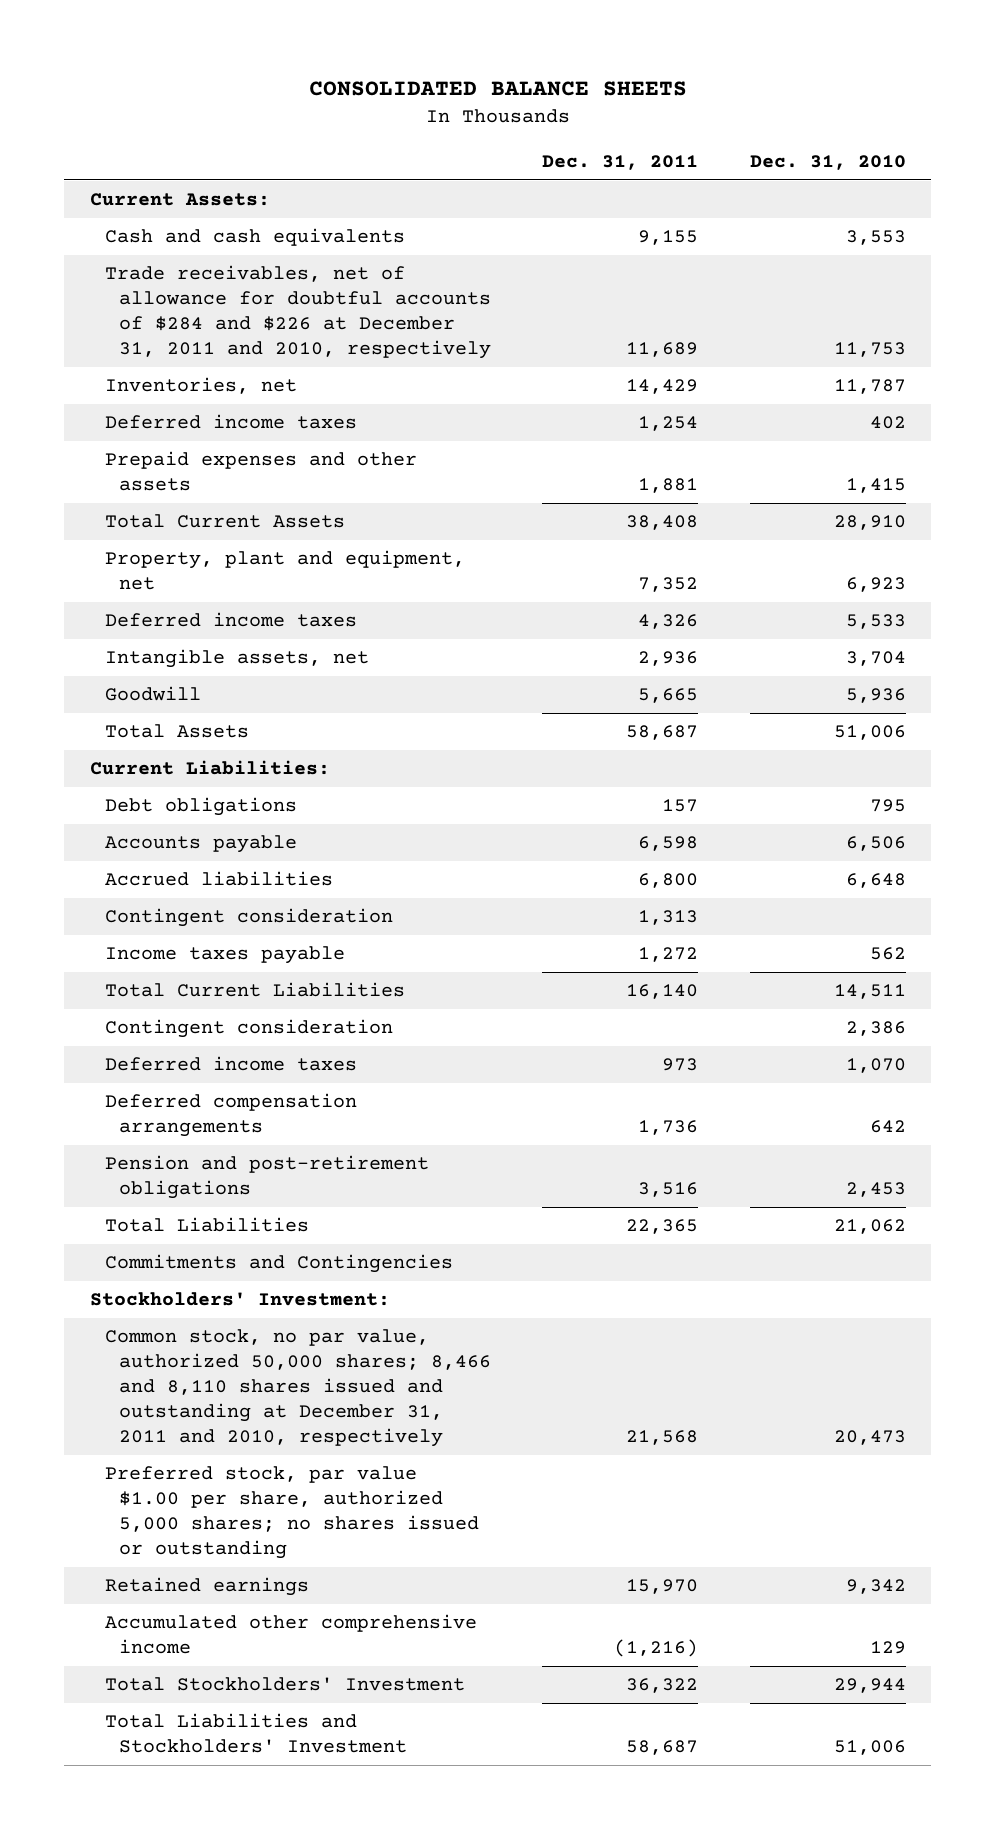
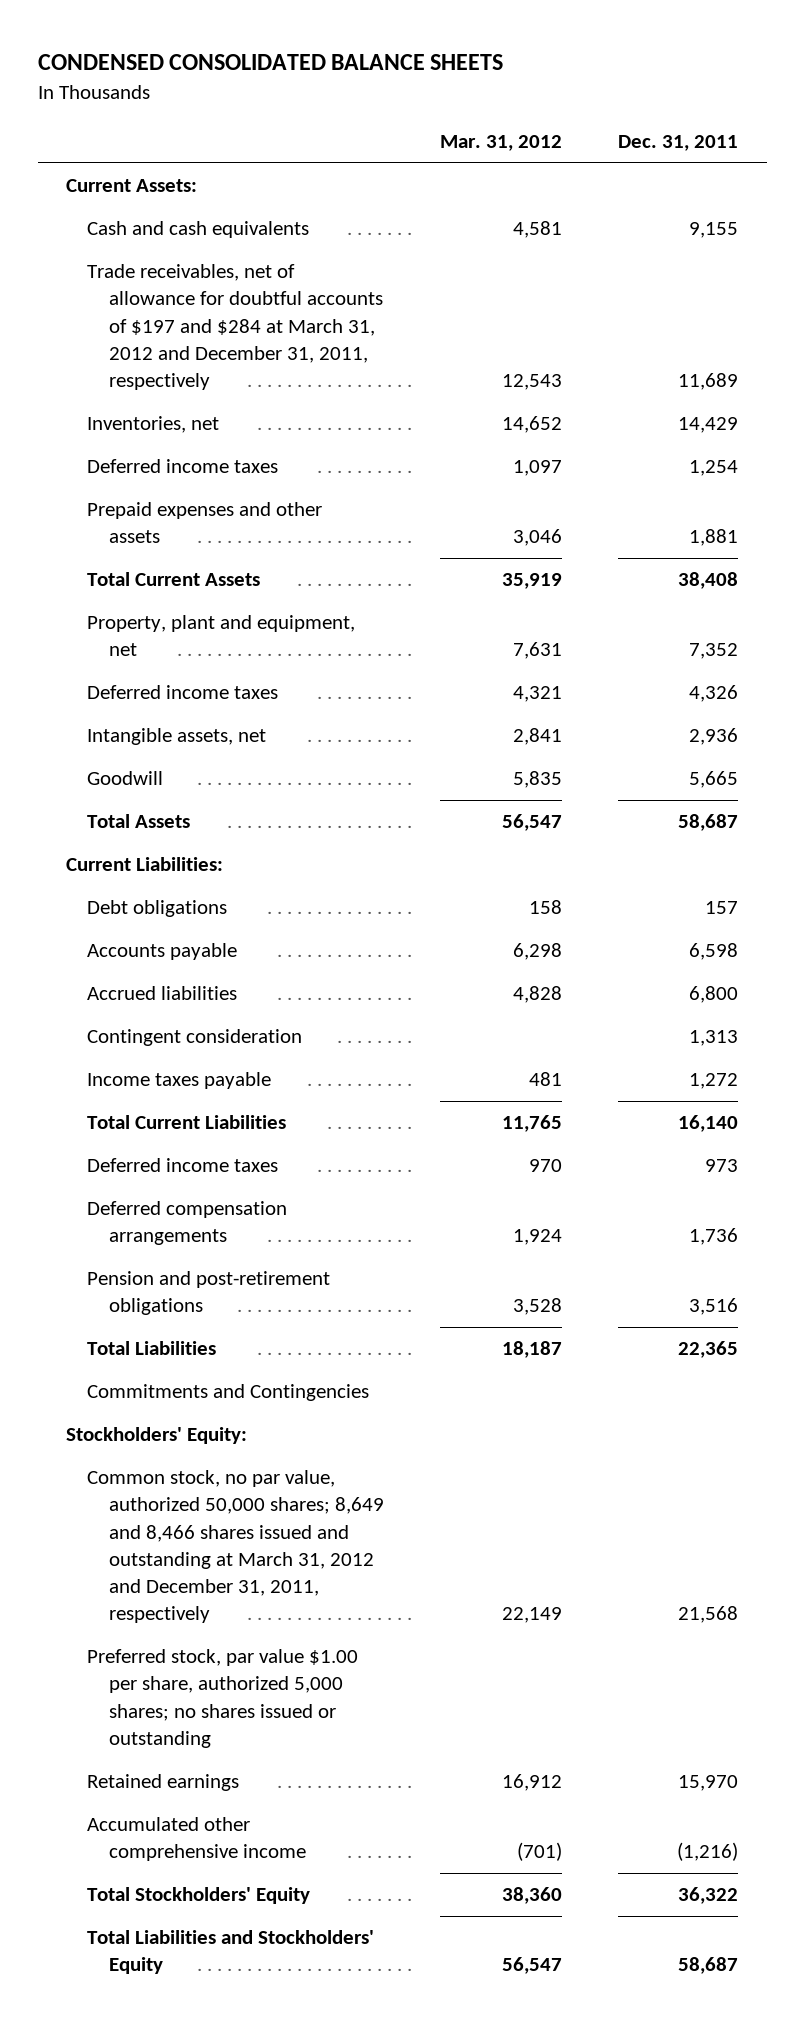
[308,81,687,97] CONSOLIDATED BALANCE SHEETS -> [37,54,503,71] CONDENSED CONSOLIDATED BALANCE SHEETS
[749,154,906,170] Dec. 31, 2010 -> none
none -> [440,134,563,151] Mar. 31, 2012
[104,265,491,360] Trade receivables, net of allowance for doubtful accounts of $284 and $226 at December 31, 2011 and 2010, respectively -> [87,264,383,390] Trade receivables, net of allowance for doubtful accounts of $197 and $284 at March 31, 2012 and December 31, 2011, respectively
[104,1019,393,1039] Contingent consideration -> none
[90,1292,391,1307] Stockholders' Investment: -> [66,1427,248,1445] Stockholders' Equity:
[104,1329,491,1447] Common stock, no par value, authorized 50,000 shares; 8,466 and 8,110 shares issued and outstanding at December 31, 2011 and 2010, respectively -> [87,1470,384,1624] Common stock, no par value, authorized 50,000 shares; 8,649 and 8,466 shares issued and outstanding at March 31, 2012 and December 31, 2011, respectively
[104,1677,465,1692] Total Stockholders' Investment -> [87,1887,311,1905] Total Stockholders' Equity
[104,1713,407,1754] Total Liabilities and Stockholders' Investment -> [87,1930,375,1975] Total Liabilities and Stockholders' Equity

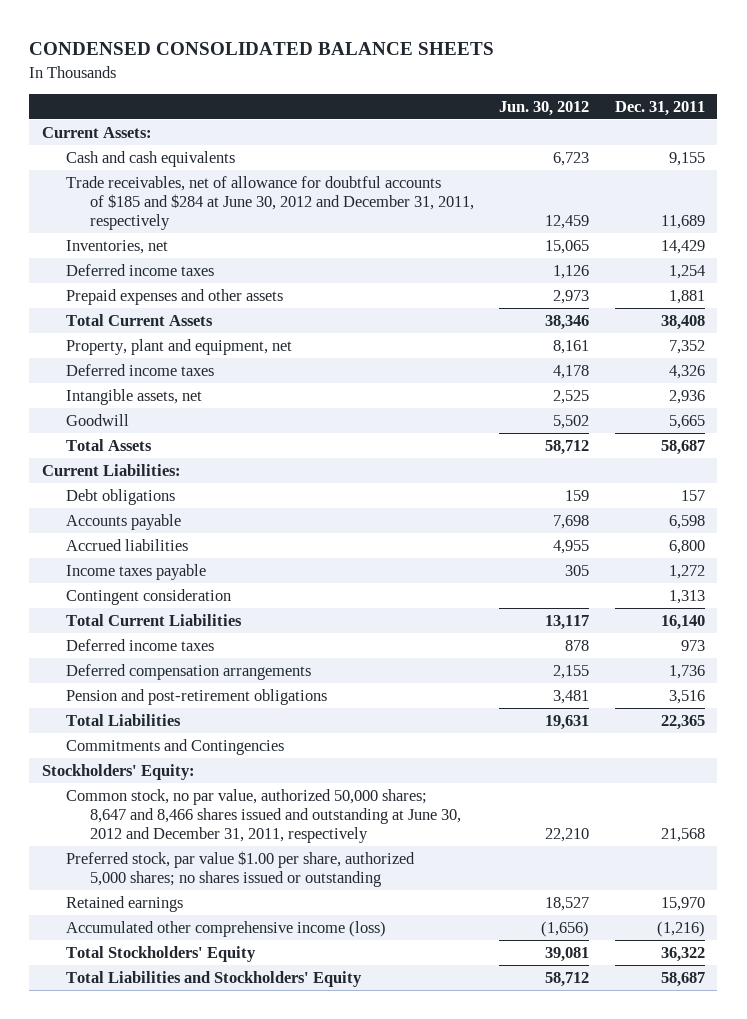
[440,134,563,151] Mar. 31, 2012 -> none
none -> [499,100,590,116] Jun. 30, 2012
[87,264,383,390] Trade receivables, net of allowance for doubtful accounts of $197 and $284 at March 31, 2012 and December 31, 2011, respectively -> [66,175,475,231] Trade receivables, net of allowance for doubtful accounts of $185 and $284 at June 30, 2012 and December 31, 2011, respectively
[87,1029,303,1047] Contingent consideration -> [66,588,232,605] Contingent consideration
[87,1470,384,1624] Common stock, no par value, authorized 50,000 shares; 8,649 and 8,466 shares issued and outstanding at March 31, 2012 and December 31, 2011, respectively -> [66,788,462,844] Common stock, no par value, authorized 50,000 shares; 8,647 and 8,466 shares issued and outstanding at June 30, 2012 and December 31, 2011, respectively
[87,1817,306,1862] Accumulated other comprehensive income -> [66,920,387,937] Accumulated other comprehensive income (loss)

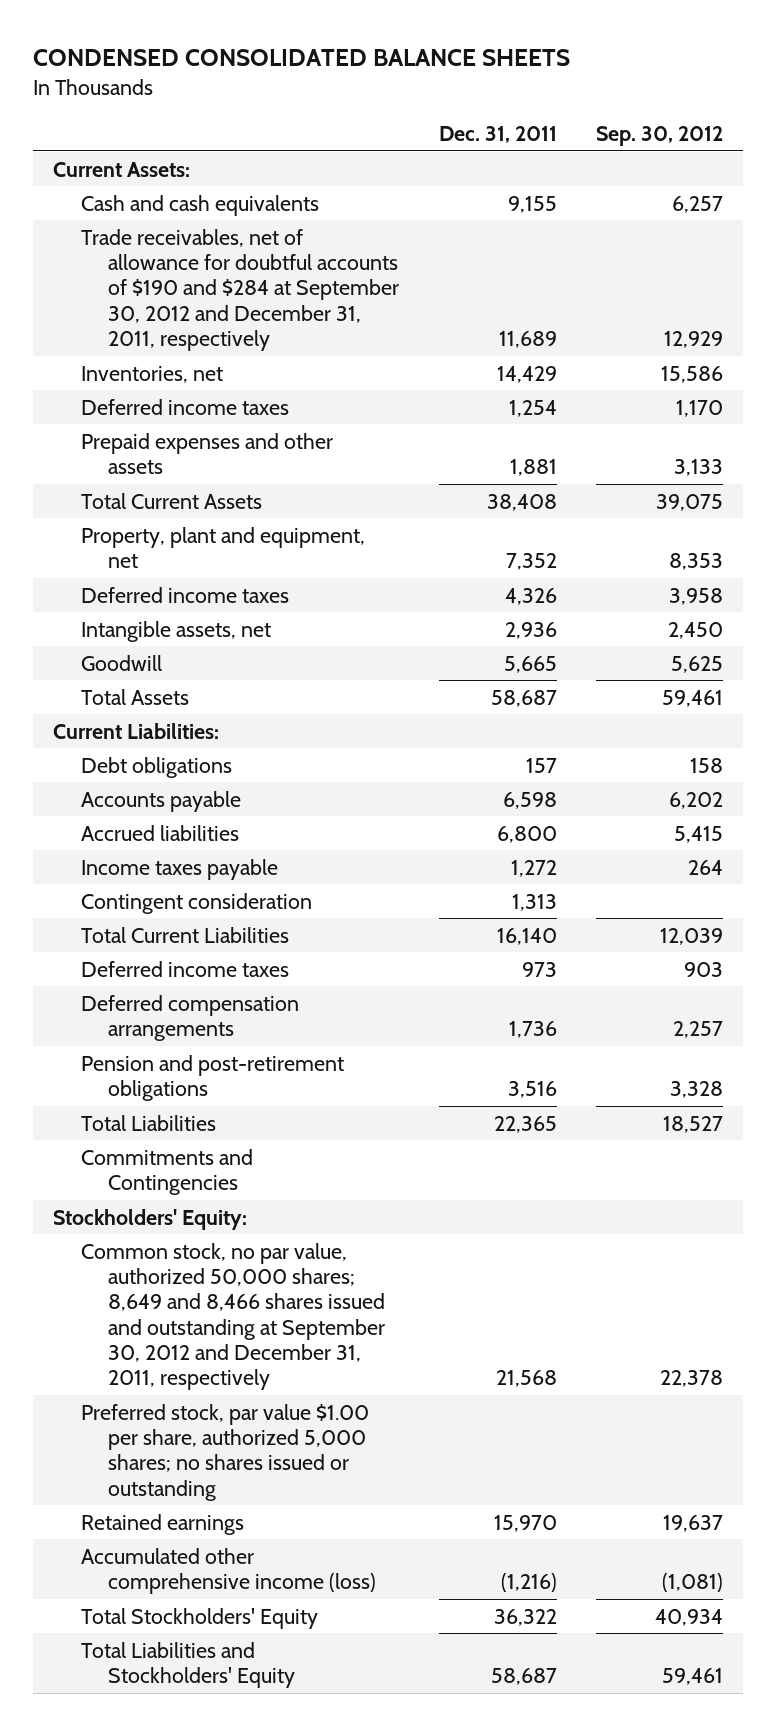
[499,100,590,116] Jun. 30, 2012 -> none
none -> [595,125,723,146] Sep. 30, 2012
[66,175,475,231] Trade receivables, net of allowance for doubtful accounts of $185 and $284 at June 30, 2012 and December 31, 2011, respectively -> [80,228,400,351] Trade receivables, net of allowance for doubtful accounts of $190 and $284 at September 30, 2012 and December 31, 2011, respectively
[66,788,462,844] Common stock, no par value, authorized 50,000 shares; 8,647 and 8,466 shares issued and outstanding at June 30, 2012 and December 31, 2011, respectively -> [80,1242,386,1391] Common stock, no par value, authorized 50,000 shares; 8,649 and 8,466 shares issued and outstanding at September 30, 2012 and December 31, 2011, respectively

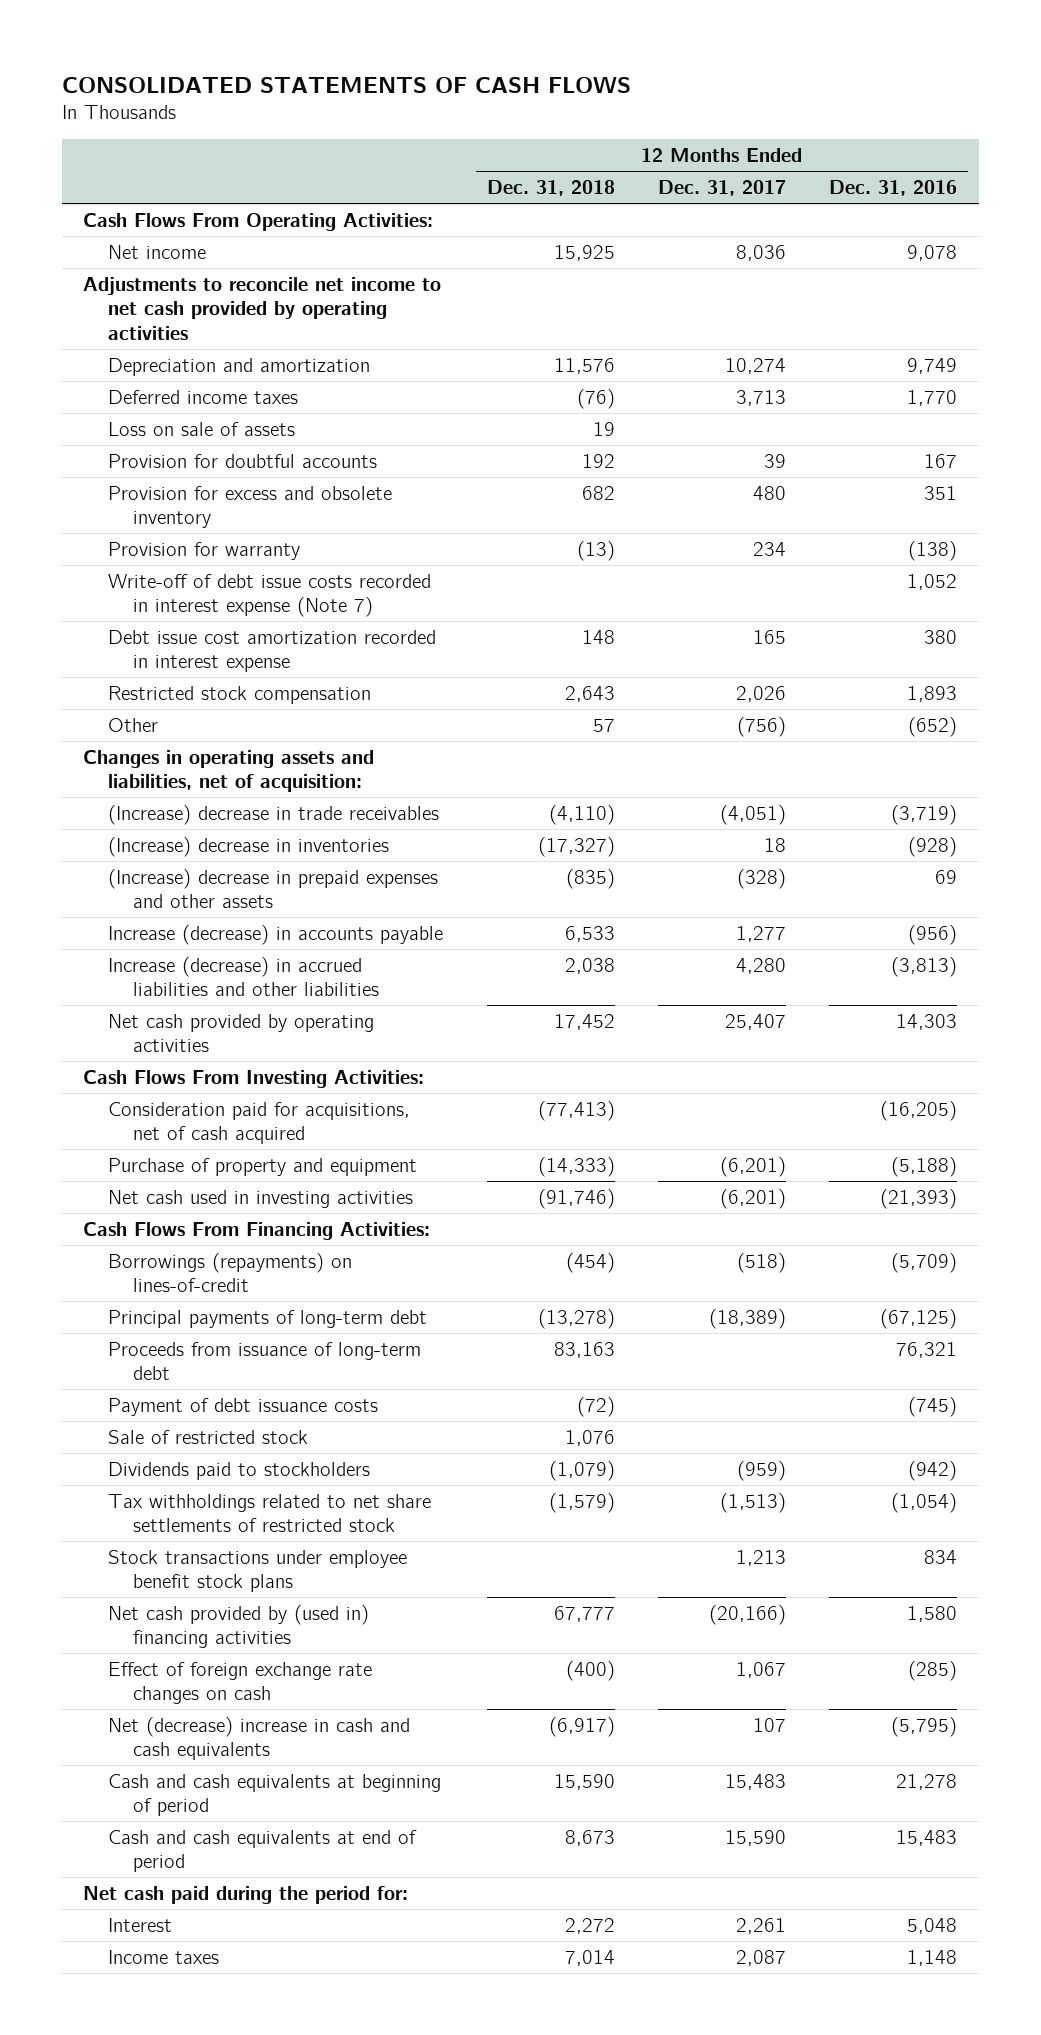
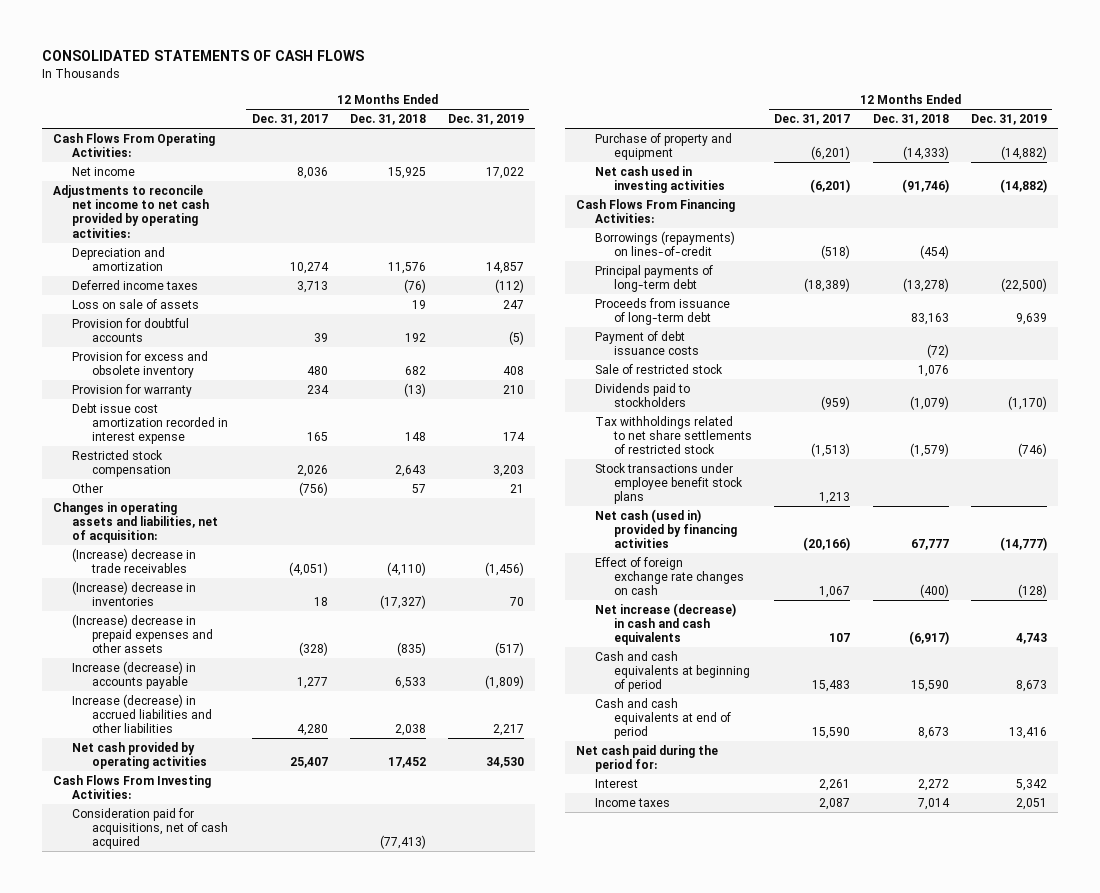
[829,180,958,197] Dec. 31, 2016 -> none
none -> [447,114,524,126] Dec. 31, 2019
[83,276,442,340] Adjustments to reconcile net income to net cash provided by operating activities -> [53,184,210,238] Adjustments to reconcile net income to net cash provided by operating activities:
[108,573,432,618] Write-off of debt issue costs recorded in interest expense (Note 7) -> none
[108,1604,370,1649] Net cash provided by (used in) financing activities -> [595,508,738,549] Net cash (used in) provided by financing activities
[108,1716,411,1761] Net (decrease) increase in cash and cash equivalents -> [595,602,737,646] Net increase (decrease) in cash and cash equivalents

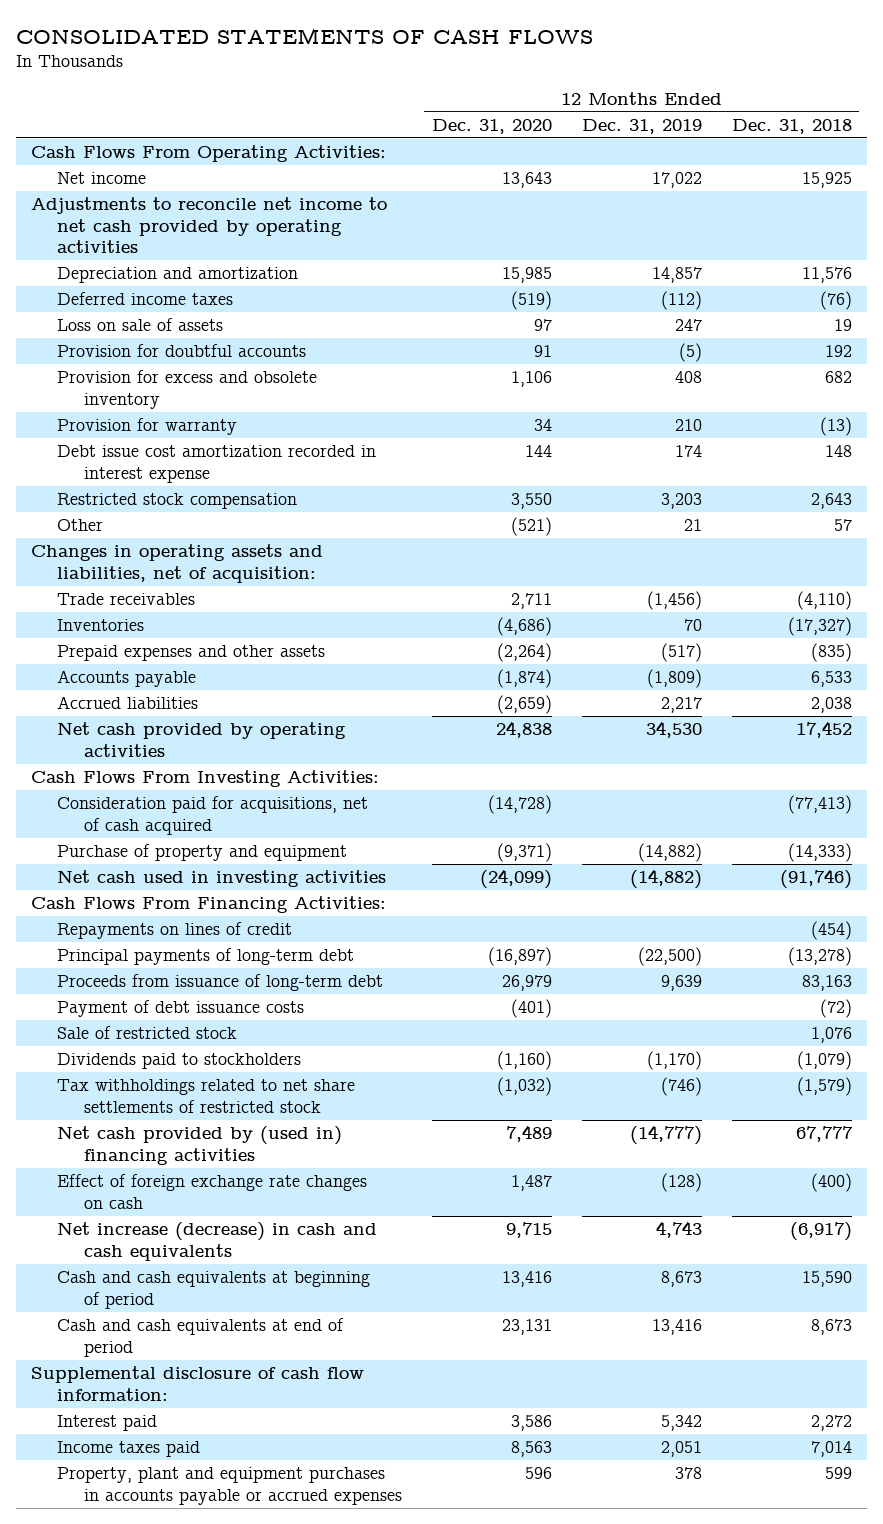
[251,114,328,126] Dec. 31, 2017 -> none
none -> [431,118,552,134] Dec. 31, 2020
[53,184,210,238] Adjustments to reconcile net income to net cash provided by operating activities: -> [31,197,388,253] Adjustments to reconcile net income to net cash provided by operating activities
[72,547,197,574] (Increase) decrease in trade receivables -> [57,593,196,606] Trade receivables
[72,580,197,607] (Increase) decrease in inventories -> [57,619,145,632] Inventories
[72,613,213,654] (Increase) decrease in prepaid expenses and other assets -> [57,645,326,662] Prepaid expenses and other assets
[72,660,197,690] Increase (decrease) in accounts payable -> [57,670,197,688] Accounts payable
[72,693,212,734] Increase (decrease) in accrued liabilities and other liabilities -> [57,696,199,710] Accrued liabilities
[595,230,736,257] Borrowings (repayments) on lines-of-credit -> [57,922,293,940] Repayments on lines of credit
[595,462,744,505] Stock transactions under employee benefit stock plans -> none
[595,508,738,549] Net cash (used in) provided by financing activities -> [57,1126,343,1165] Net cash provided by (used in) financing activities
[576,744,719,773] Net cash paid during the period for: -> none
none -> [31,1366,365,1401] Supplemental disclosure of cash flow information:
[595,778,639,788] Interest -> [57,1415,158,1432] Interest paid
[595,797,671,807] Income taxes -> [57,1441,201,1458] Income taxes paid
none -> [57,1467,402,1505] Property, plant and equipment purchases in accounts payable or accrued expenses

